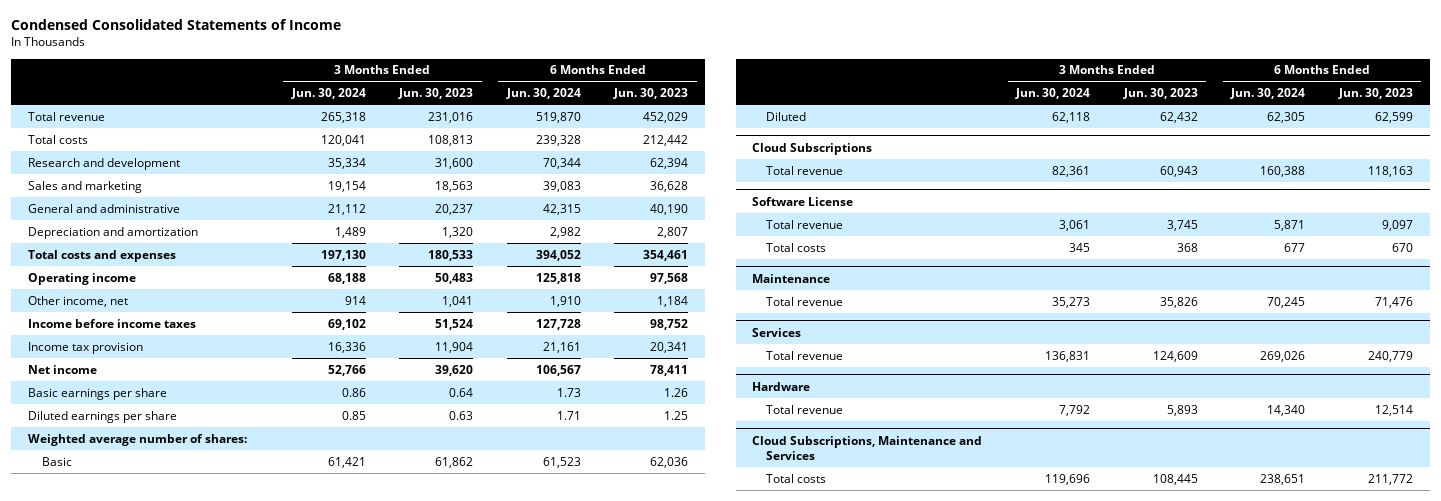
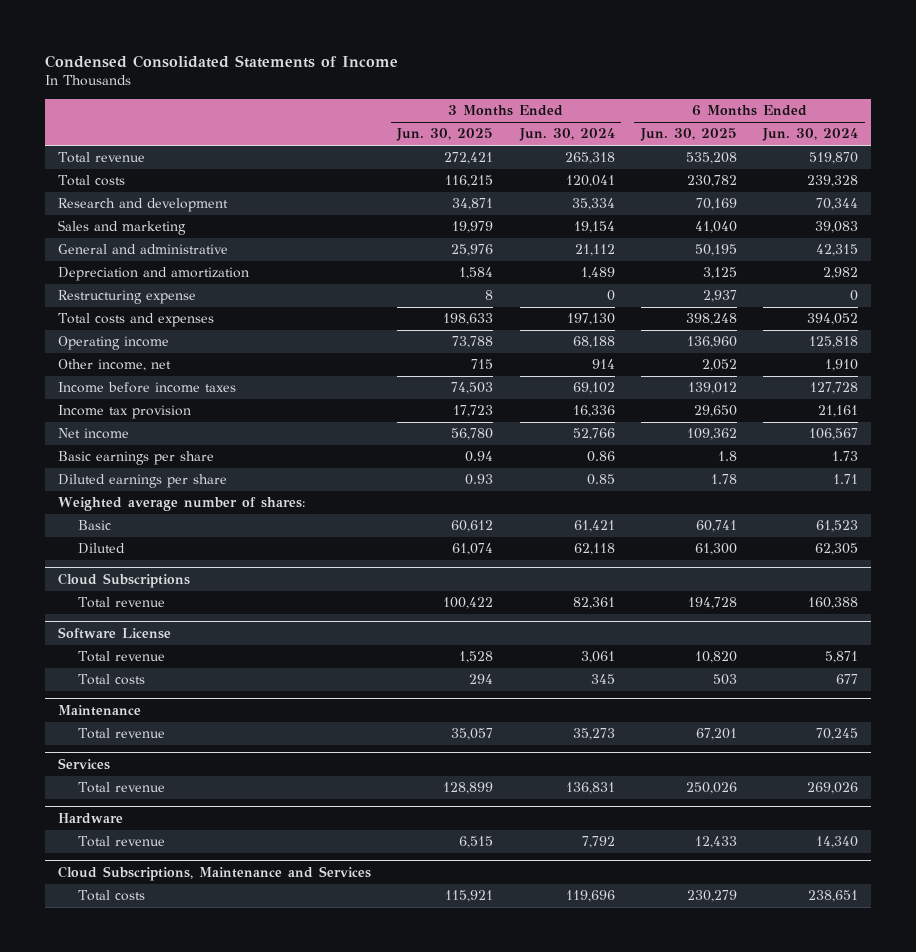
[398,88,474,100] Jun. 30, 2023 -> none
[613,88,689,100] Jun. 30, 2023 -> none
none -> [396,128,494,142] Jun. 30, 2025
none -> [640,128,738,142] Jun. 30, 2025
none -> [58,290,197,305] Restructuring expense

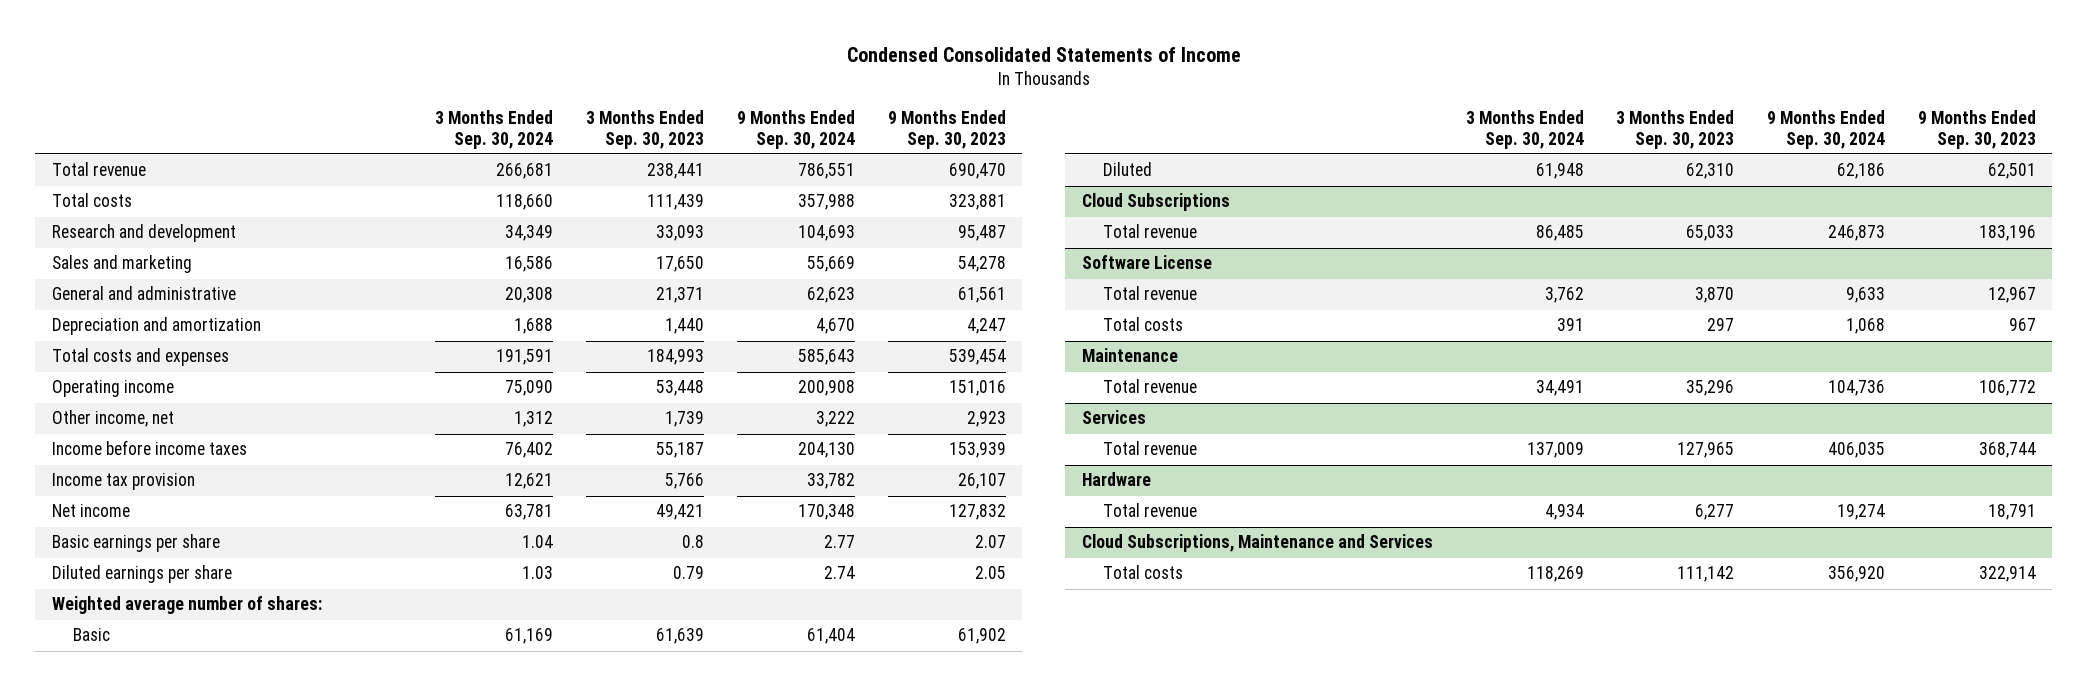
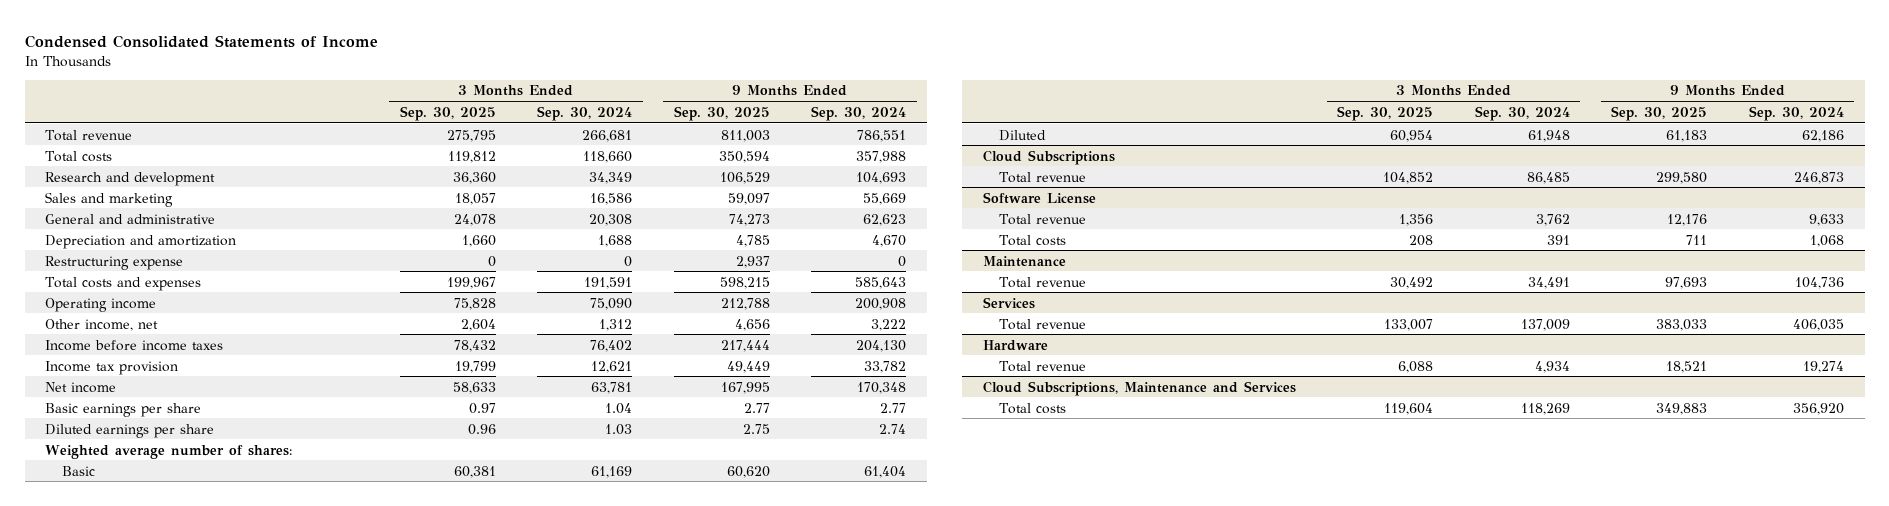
[586,110,705,149] 3 Months Ended Sep. 30, 2023 -> none
[887,110,1006,149] 9 Months Ended Sep. 30, 2023 -> none
none -> [399,105,496,121] Sep. 30, 2025
none -> [673,105,770,121] Sep. 30, 2025
none -> [45,255,184,270] Restructuring expense

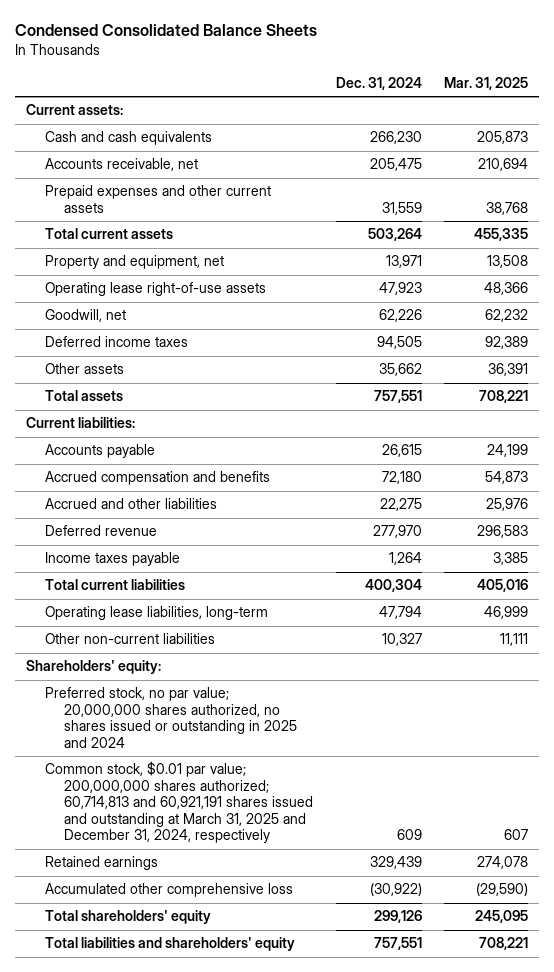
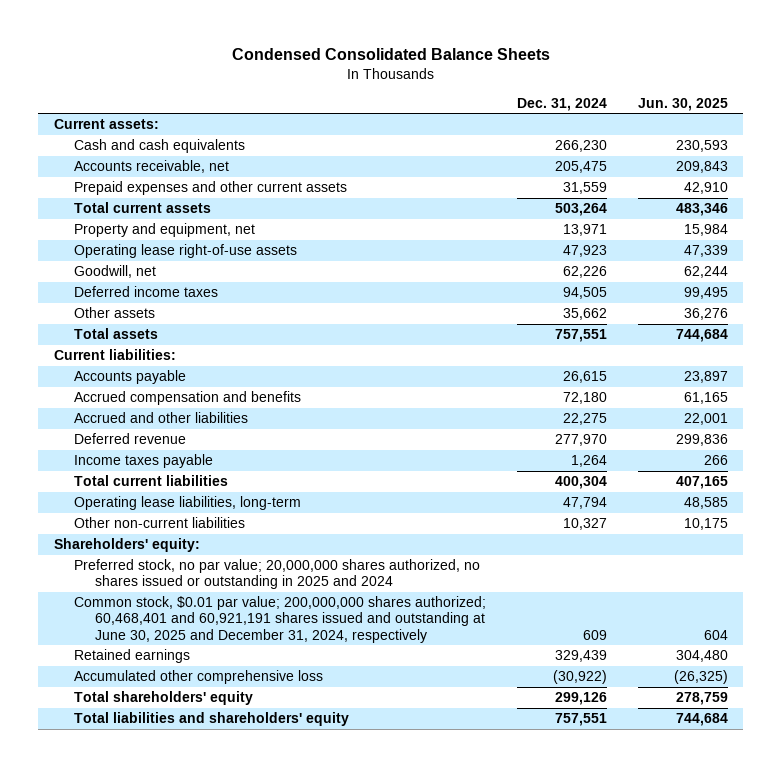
[443,76,528,90] Mar. 31, 2025 -> none
none -> [637,97,728,111] Jun. 30, 2025
[45,761,314,844] Common stock, $0.01 par value; 200,000,000 shares authorized; 60,714,813 and 60,921,191 shares issued and outstanding at March 31, 2025 and December 31, 2024, respectively -> [74,596,487,643] Common stock, $0.01 par value; 200,000,000 shares authorized; 60,468,401 and 60,921,191 shares issued and outstanding at June 30, 2025 and December 31, 2024, respectively

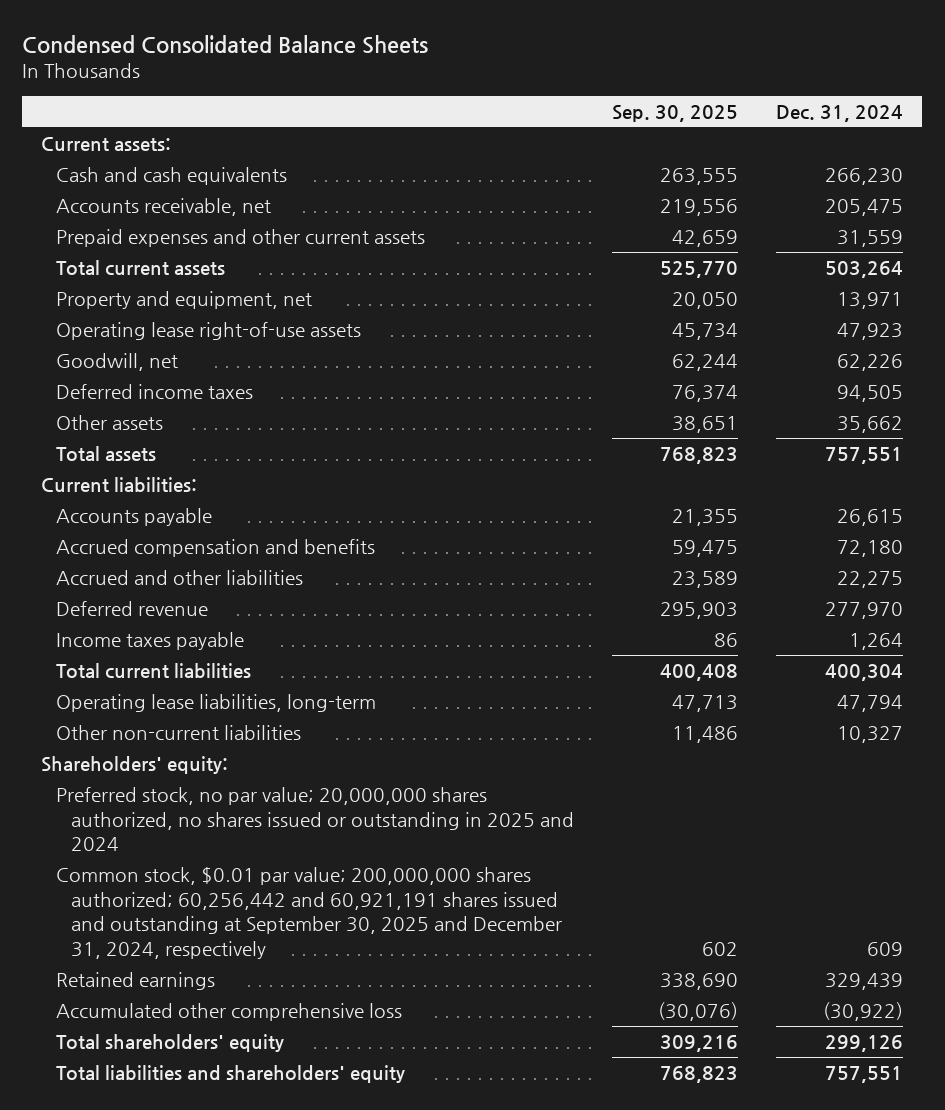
[637,97,728,111] Jun. 30, 2025 -> none
none -> [611,105,738,123] Sep. 30, 2025
[74,596,487,643] Common stock, $0.01 par value; 200,000,000 shares authorized; 60,468,401 and 60,921,191 shares issued and outstanding at June 30, 2025 and December 31, 2024, respectively -> [55,866,562,959] Common stock, $0.01 par value; 200,000,000 shares authorized; 60,256,442 and 60,921,191 shares issued and outstanding at September 30, 2025 and December 31, 2024, respectively

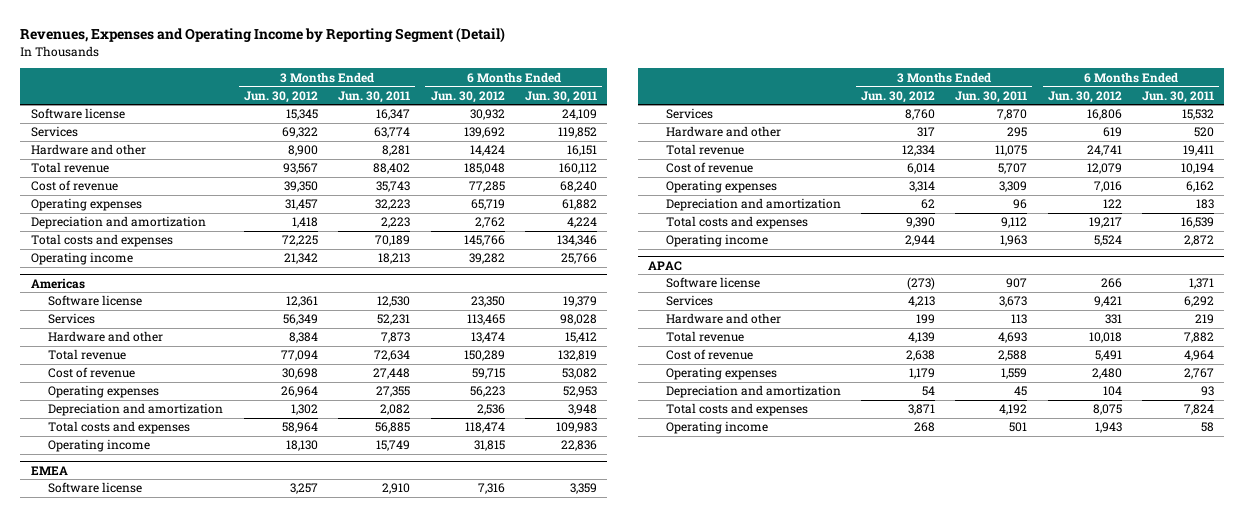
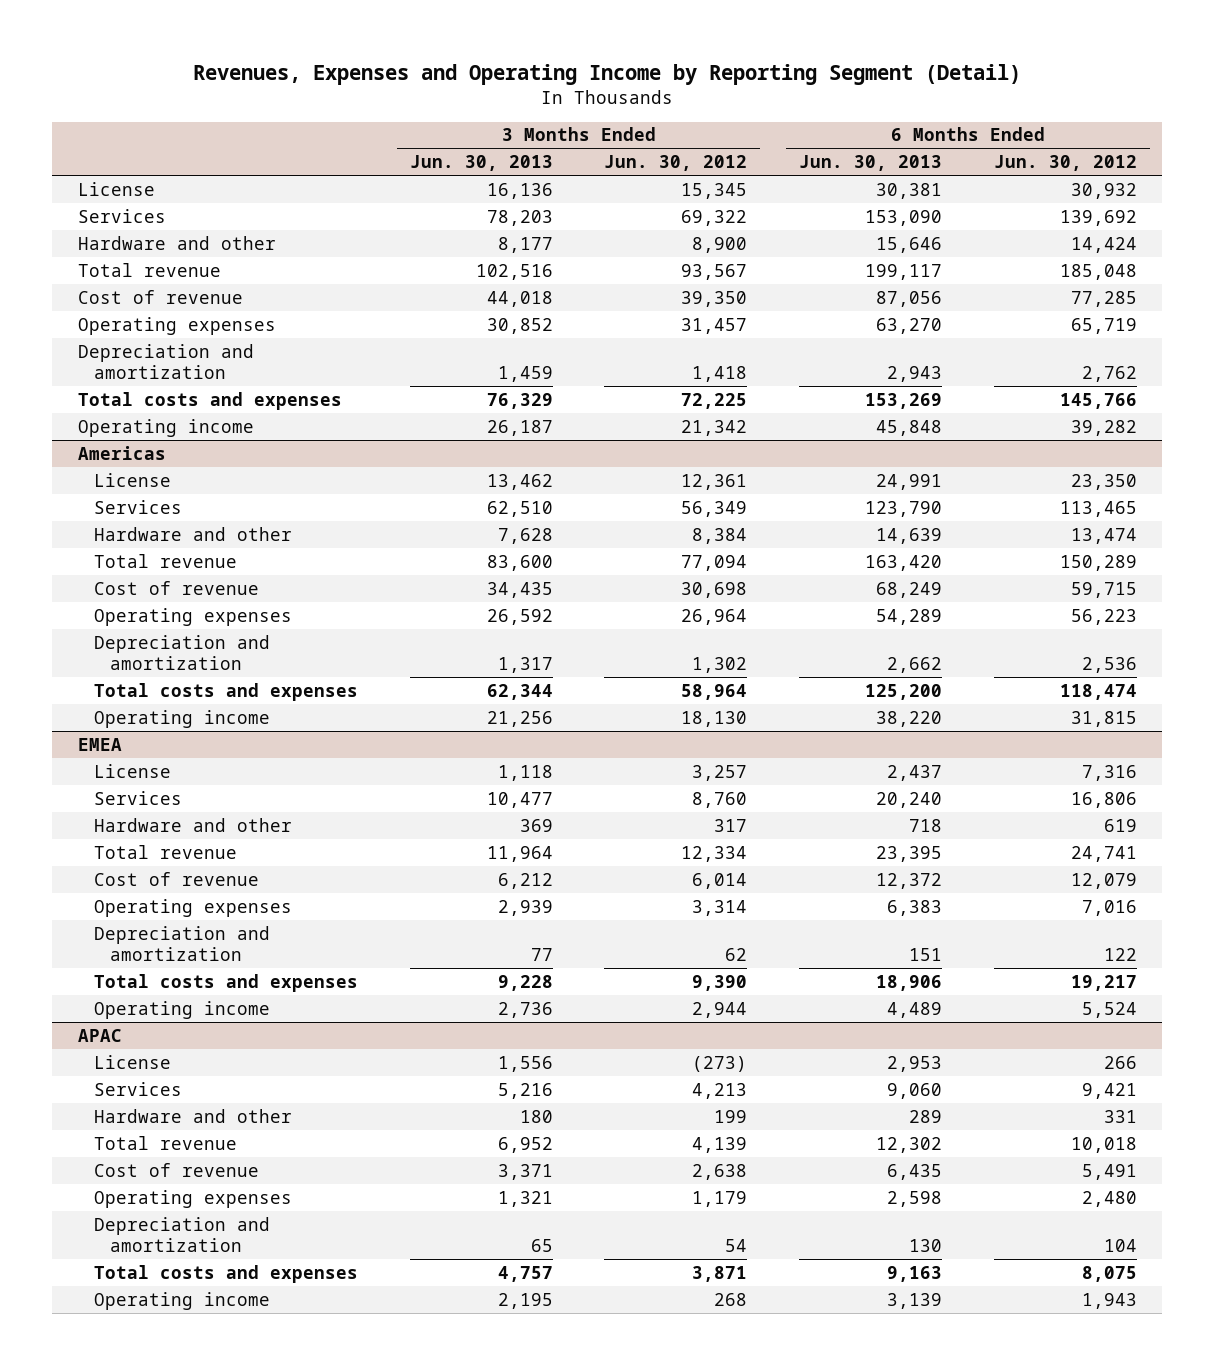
[338,90,411,103] Jun. 30, 2011 -> none
[524,90,597,103] Jun. 30, 2011 -> none
none -> [409,155,553,172] Jun. 30, 2013
none -> [799,155,943,172] Jun. 30, 2013
[30,108,125,120] Software license -> [78,181,156,196] License
[48,295,143,307] Software license -> [94,472,172,487] License
[48,482,143,494] Software license -> [94,763,172,778] License
[665,277,760,289] Software license -> [94,1054,172,1069] License

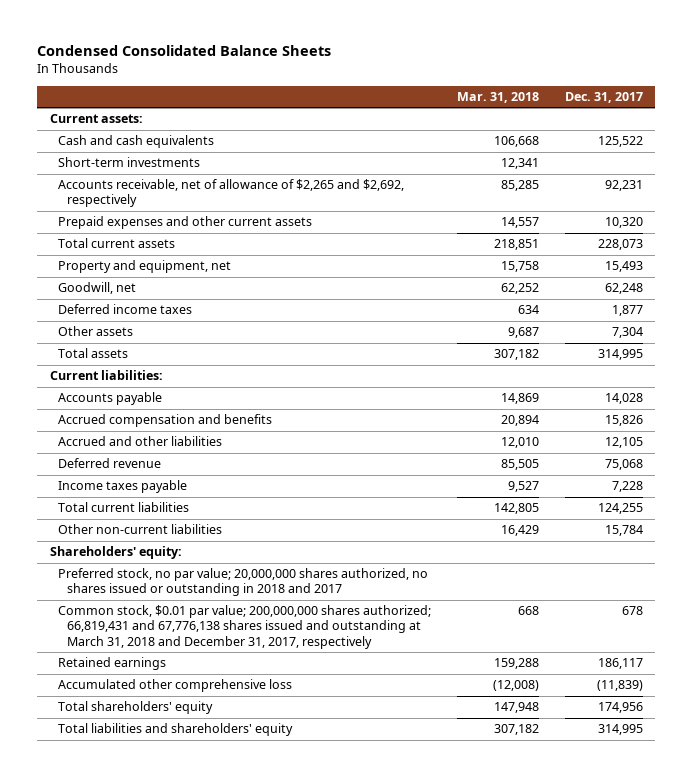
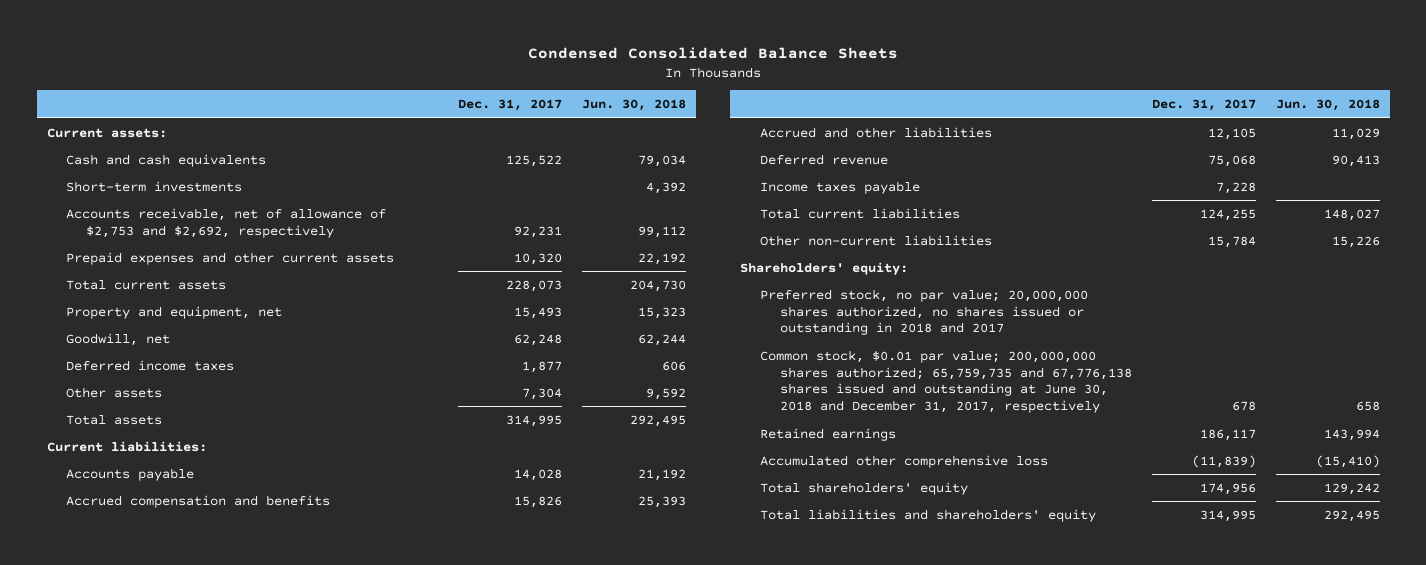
[457,91,540,103] Mar. 31, 2018 -> none
none -> [581,99,686,112] Jun. 30, 2018
[58,179,405,208] Accounts receivable, net of allowance of $2,265 and $2,692, respectively -> [66,207,387,238] Accounts receivable, net of allowance of $2,753 and $2,692, respectively
[58,605,432,649] Common stock, $0.01 par value; 200,000,000 shares authorized; 66,819,431 and 67,776,138 shares issued and outstanding at March 31, 2018 and December 31, 2017, respectively -> [760,349,1132,414] Common stock, $0.01 par value; 200,000,000 shares authorized; 65,759,735 and 67,776,138 shares issued and outstanding at June 30, 2018 and December 31, 2017, respectively

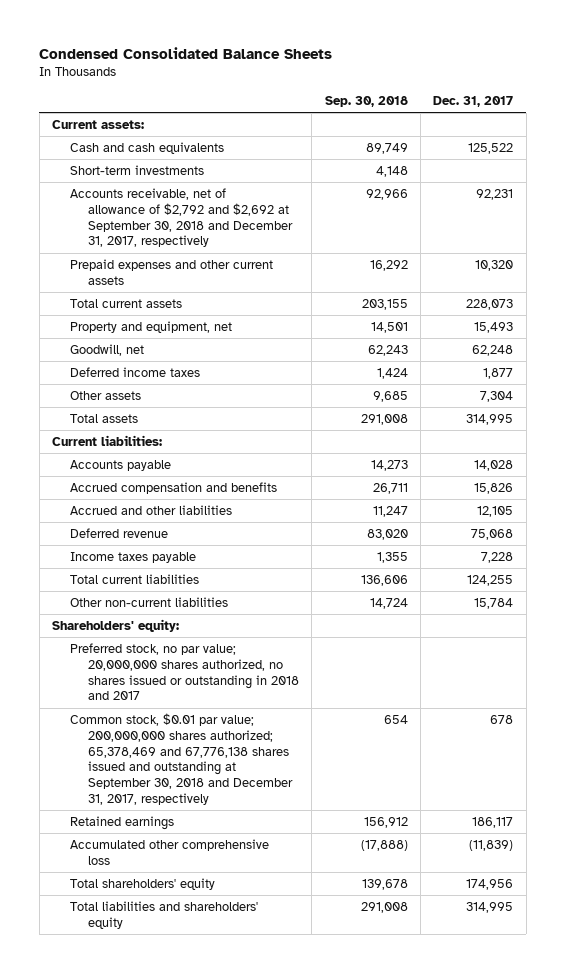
[581,99,686,112] Jun. 30, 2018 -> none
none -> [324,96,408,108] Sep. 30, 2018
[66,207,387,238] Accounts receivable, net of allowance of $2,753 and $2,692, respectively -> [69,188,294,248] Accounts receivable, net of allowance of $2,792 and $2,692 at September 30, 2018 and December 31, 2017, respectively
[760,349,1132,414] Common stock, $0.01 par value; 200,000,000 shares authorized; 65,759,735 and 67,776,138 shares issued and outstanding at June 30, 2018 and December 31, 2017, respectively -> [69,713,294,805] Common stock, $0.01 par value; 200,000,000 shares authorized; 65,378,469 and 67,776,138 shares issued and outstanding at September 30, 2018 and December 31, 2017, respectively

